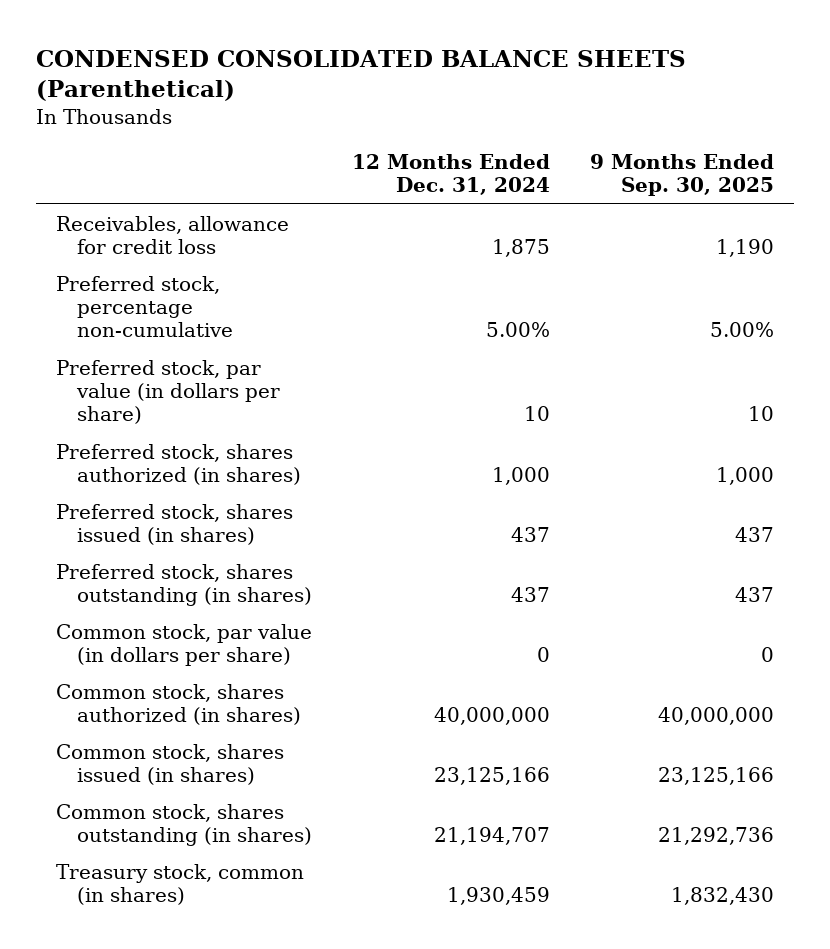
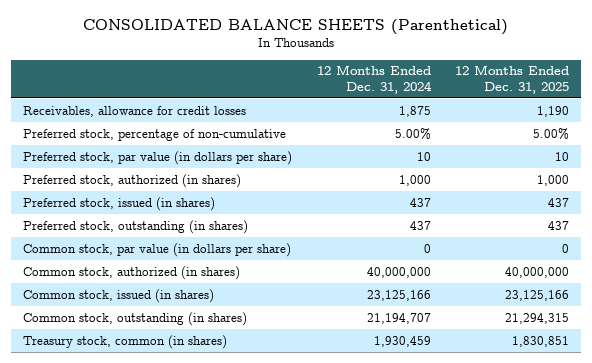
[36,49,687,102] CONDENSED CONSOLIDATED BALANCE SHEETS (Parenthetical) -> [83,19,509,36] CONSOLIDATED BALANCE SHEETS (Parenthetical)
[590,154,775,197] 9 Months Ended Sep. 30, 2025 -> none
none -> [455,65,570,94] 12 Months Ended Dec. 31, 2025
[56,215,290,254] Receivables, allowance for credit loss -> [23,105,247,117] Receivables, allowance for credit losses
[56,275,234,338] Preferred stock, percentage non-cumulative -> [23,128,287,141] Preferred stock, percentage of non-cumulative
[56,443,302,485] Preferred stock, shares authorized (in shares) -> [23,173,242,188] Preferred stock, authorized (in shares)
[56,503,294,545] Preferred stock, shares issued (in shares) -> [23,196,216,211] Preferred stock, issued (in shares)
[56,563,313,606] Preferred stock, shares outstanding (in shares) -> [23,219,249,234] Preferred stock, outstanding (in shares)
[56,683,302,725] Common stock, shares authorized (in shares) -> [23,265,241,280] Common stock, authorized (in shares)
[56,743,285,785] Common stock, shares issued (in shares) -> [23,288,215,303] Common stock, issued (in shares)
[56,803,313,846] Common stock, shares outstanding (in shares) -> [23,311,248,326] Common stock, outstanding (in shares)

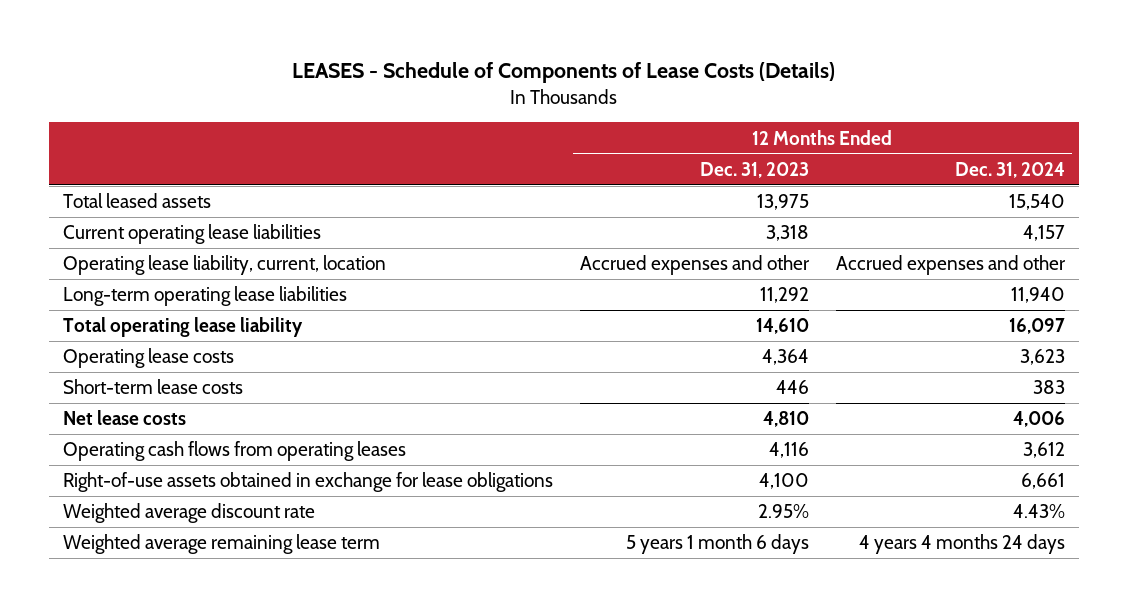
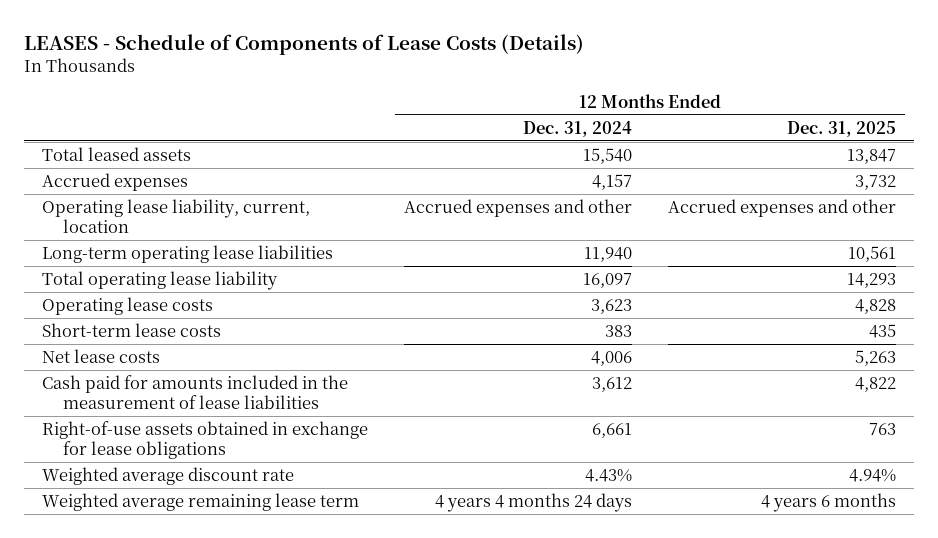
[699,161,809,178] Dec. 31, 2023 -> none
none -> [787,121,897,138] Dec. 31, 2025
[62,224,321,245] Current operating lease liabilities -> [42,173,189,192] Accrued expenses
[62,441,406,462] Operating cash flows from operating leases -> [42,375,349,410] Cash paid for amounts included in the measurement of lease liabilities

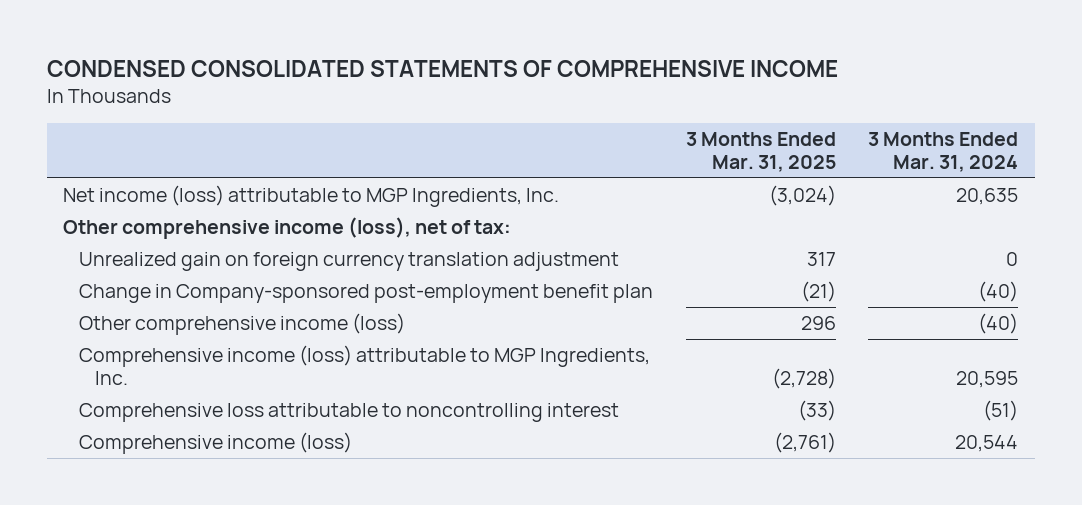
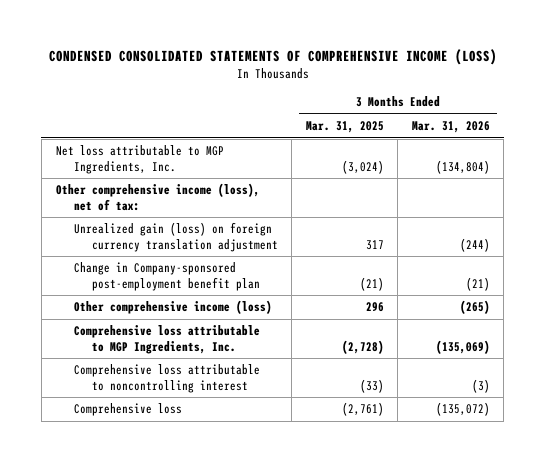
[47,60,839,78] CONDENSED CONSOLIDATED STATEMENTS OF COMPREHENSIVE INCOME -> [48,48,497,65] CONDENSED CONSOLIDATED STATEMENTS OF COMPREHENSIVE INCOME (LOSS)
[868,131,1019,172] 3 Months Ended Mar. 31, 2024 -> none
none -> [411,121,490,134] Mar. 31, 2026
[63,184,560,207] Net income (loss) attributable to MGP Ingredients, Inc. -> [55,145,224,174] Net loss attributable to MGP Ingredients, Inc.
[79,251,620,271] Unrealized gain on foreign currency translation adjustment -> [73,222,278,252] Unrealized gain (loss) on foreign currency translation adjustment
[79,344,651,386] Comprehensive income (loss) attributable to MGP Ingredients, Inc. -> [73,325,260,354] Comprehensive loss attributable to MGP Ingredients, Inc.
[79,431,353,454] Comprehensive income (loss) -> [73,403,182,417] Comprehensive loss

